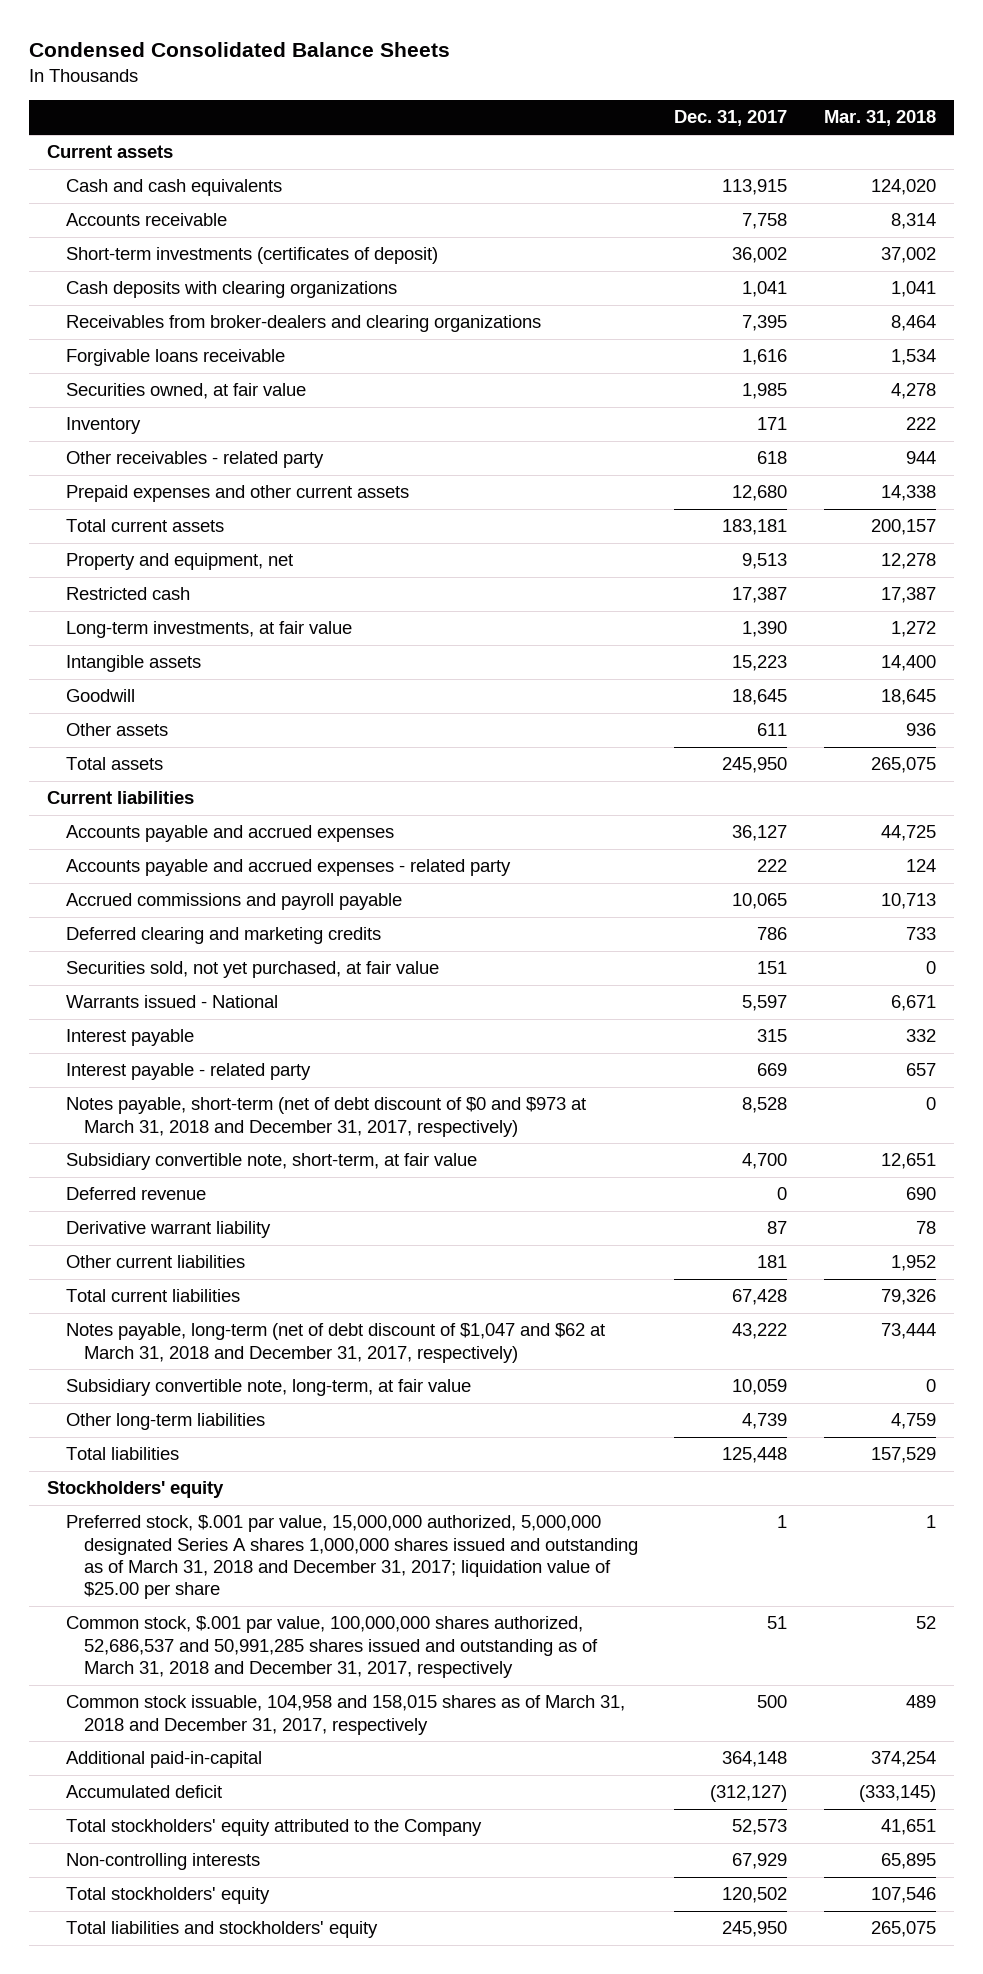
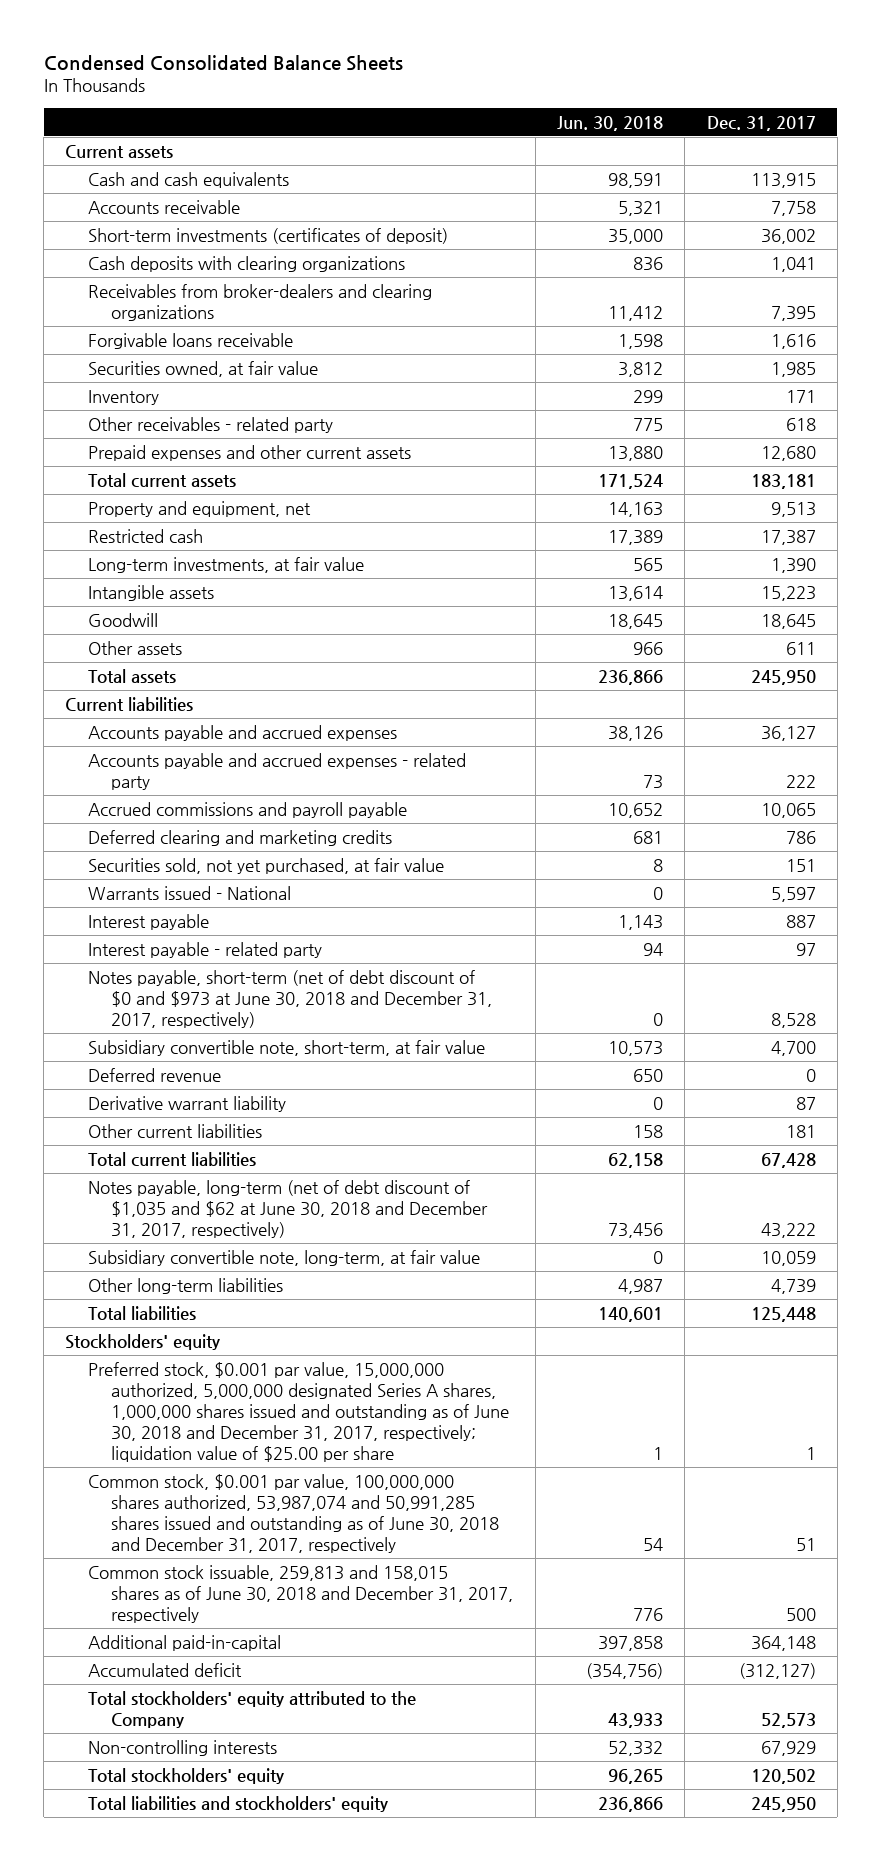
[823,110,936,127] Mar. 31, 2018 -> none
none -> [556,115,663,131] Jun. 30, 2018
[757,1029,788,1043] 315 -> [785,914,816,928] 887
[757,1063,788,1077] 669 -> [795,942,816,956] 97
[65,1097,586,1137] Notes payable, short-term (net of debt discount of $0 and $973 at March 31, 2018 and December 31, 2017, respectively) -> [88,969,493,1028] Notes payable, short-term (net of debt discount of $0 and $973 at June 30, 2018 and December 31, 2017, respectively)
[65,1323,605,1363] Notes payable, long-term (net of debt discount of $1,047 and $62 at March 31, 2018 and December 31, 2017, respectively) -> [88,1179,489,1238] Notes payable, long-term (net of debt discount of $1,035 and $62 at June 30, 2018 and December 31, 2017, respectively)
[65,1515,639,1600] Preferred stock, $.001 par value, 15,000,000 authorized, 5,000,000 designated Series A shares 1,000,000 shares issued and outstanding as of March 31, 2018 and December 31, 2017; liquidation value of $25.00 per share -> [88,1361,510,1462] Preferred stock, $0.001 par value, 15,000,000 authorized, 5,000,000 designated Series A shares, 1,000,000 shares issued and outstanding as of June 30, 2018 and December 31, 2017, respectively; liquidation value of $25.00 per share
[65,1616,599,1679] Common stock, $.001 par value, 100,000,000 shares authorized, 52,686,537 and 50,991,285 shares issued and outstanding as of March 31, 2018 and December 31, 2017, respectively -> [88,1473,500,1553] Common stock, $0.001 par value, 100,000,000 shares authorized, 53,987,074 and 50,991,285 shares issued and outstanding as of June 30, 2018 and December 31, 2017, respectively
[65,1695,625,1735] Common stock issuable, 104,958 and 158,015 shares as of March 31, 2018 and December 31, 2017, respectively -> [88,1564,514,1623] Common stock issuable, 259,813 and 158,015 shares as of June 30, 2018 and December 31, 2017, respectively

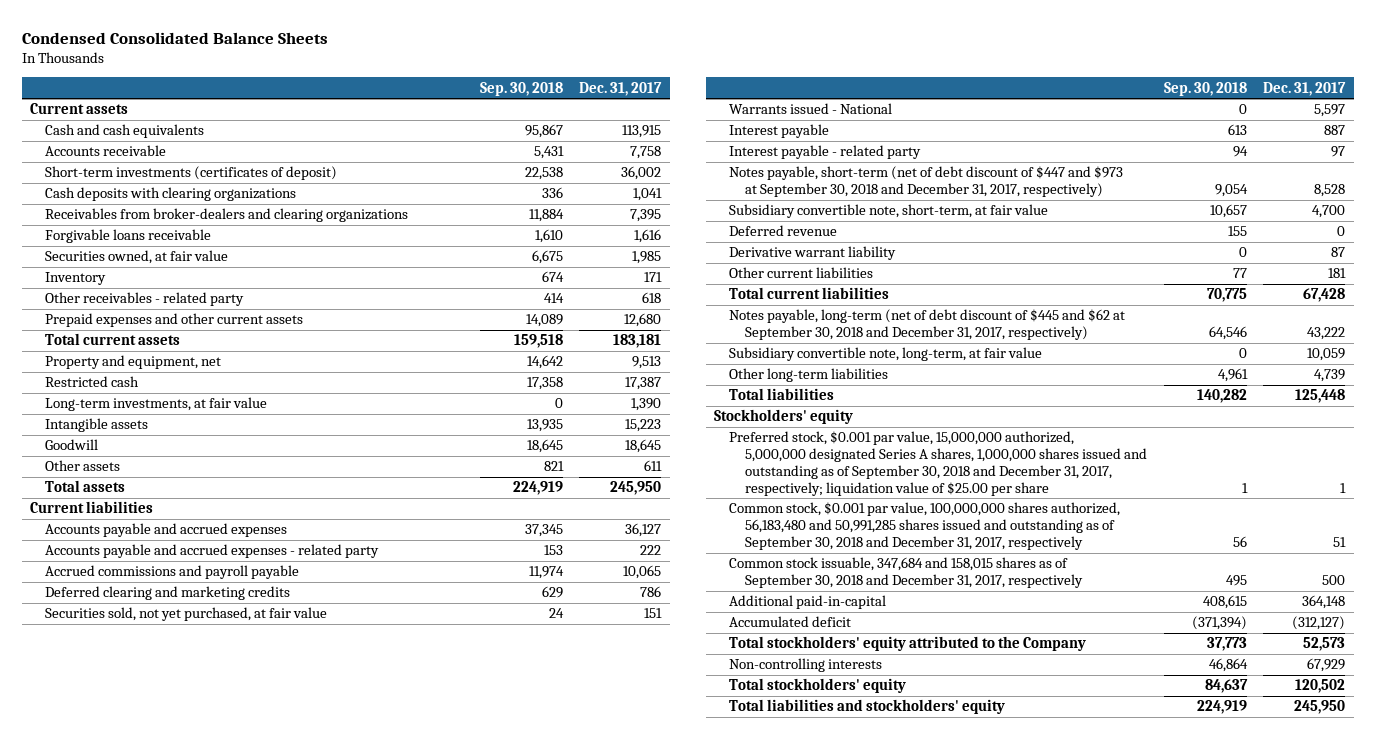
[556,115,663,131] Jun. 30, 2018 -> none
none -> [479,81,563,96] Sep. 30, 2018
[88,969,493,1028] Notes payable, short-term (net of debt discount of $0 and $973 at June 30, 2018 and December 31, 2017, respectively) -> [729,166,1124,198] Notes payable, short-term (net of debt discount of $447 and $973 at September 30, 2018 and December 31, 2017, respectively)
[88,1179,489,1238] Notes payable, long-term (net of debt discount of $1,035 and $62 at June 30, 2018 and December 31, 2017, respectively) -> [729,309,1126,341] Notes payable, long-term (net of debt discount of $445 and $62 at September 30, 2018 and December 31, 2017, respectively)
[88,1361,510,1462] Preferred stock, $0.001 par value, 15,000,000 authorized, 5,000,000 designated Series A shares, 1,000,000 shares issued and outstanding as of June 30, 2018 and December 31, 2017, respectively; liquidation value of $25.00 per share -> [729,431,1147,496] Preferred stock, $0.001 par value, 15,000,000 authorized, 5,000,000 designated Series A shares, 1,000,000 shares issued and outstanding as of September 30, 2018 and December 31, 2017, respectively; liquidation value of $25.00 per share
[88,1473,500,1553] Common stock, $0.001 par value, 100,000,000 shares authorized, 53,987,074 and 50,991,285 shares issued and outstanding as of June 30, 2018 and December 31, 2017, respectively -> [729,502,1121,550] Common stock, $0.001 par value, 100,000,000 shares authorized, 56,183,480 and 50,991,285 shares issued and outstanding as of September 30, 2018 and December 31, 2017, respectively
[88,1564,514,1623] Common stock issuable, 259,813 and 158,015 shares as of June 30, 2018 and December 31, 2017, respectively -> [729,557,1083,589] Common stock issuable, 347,684 and 158,015 shares as of September 30, 2018 and December 31, 2017, respectively

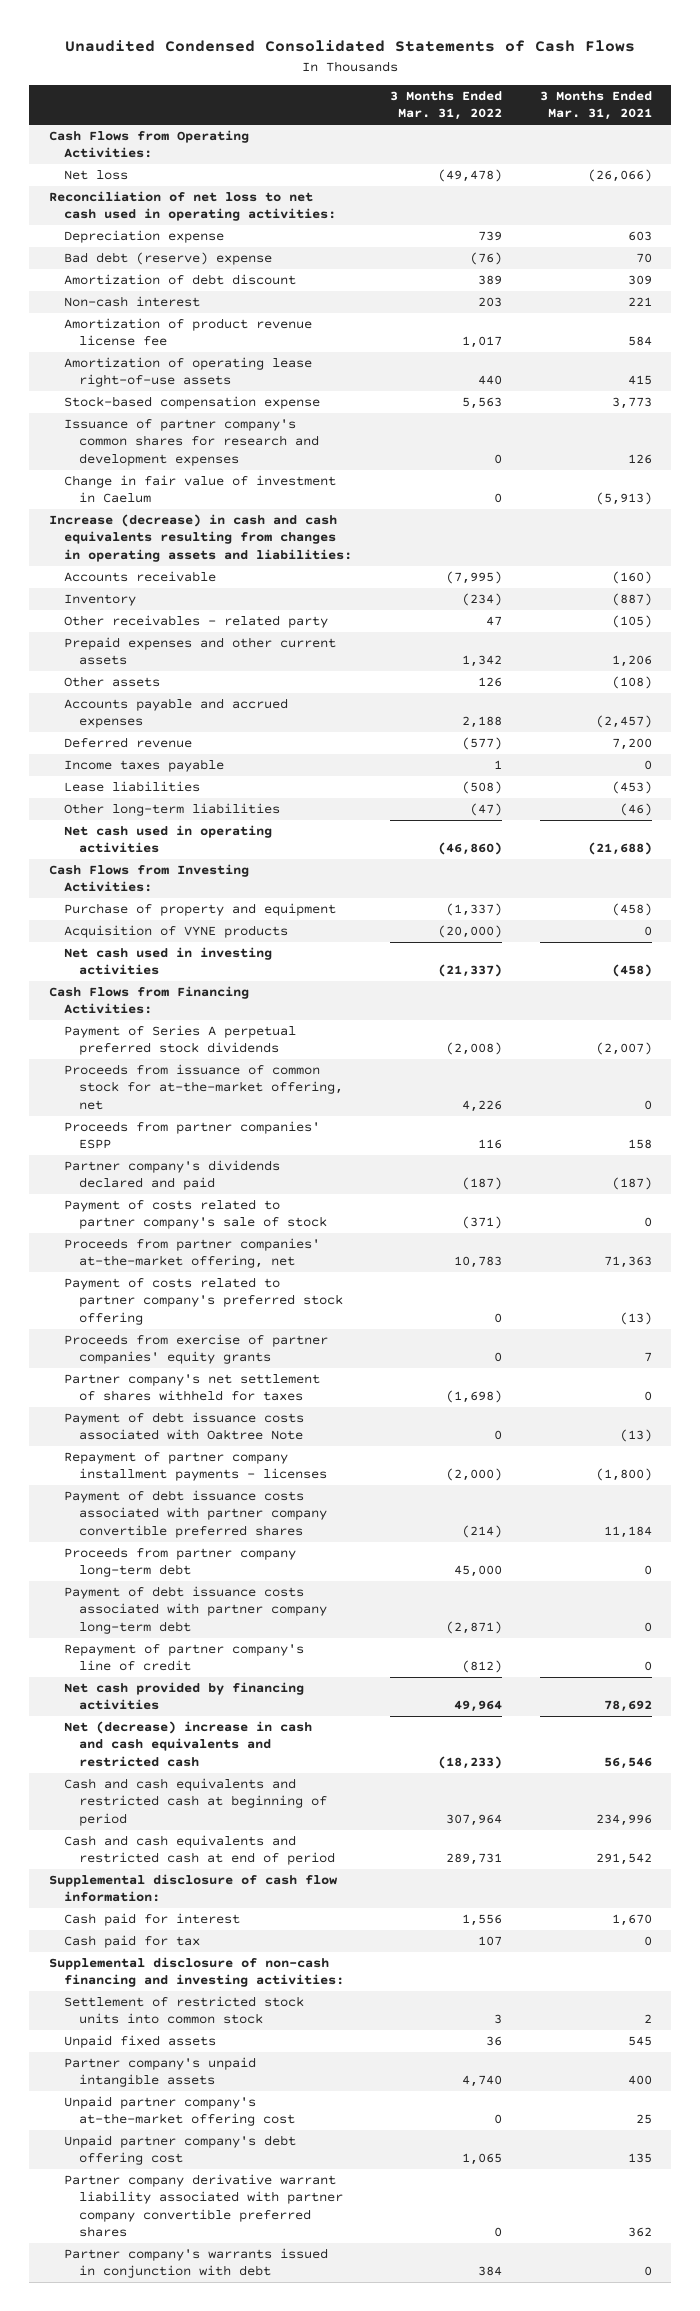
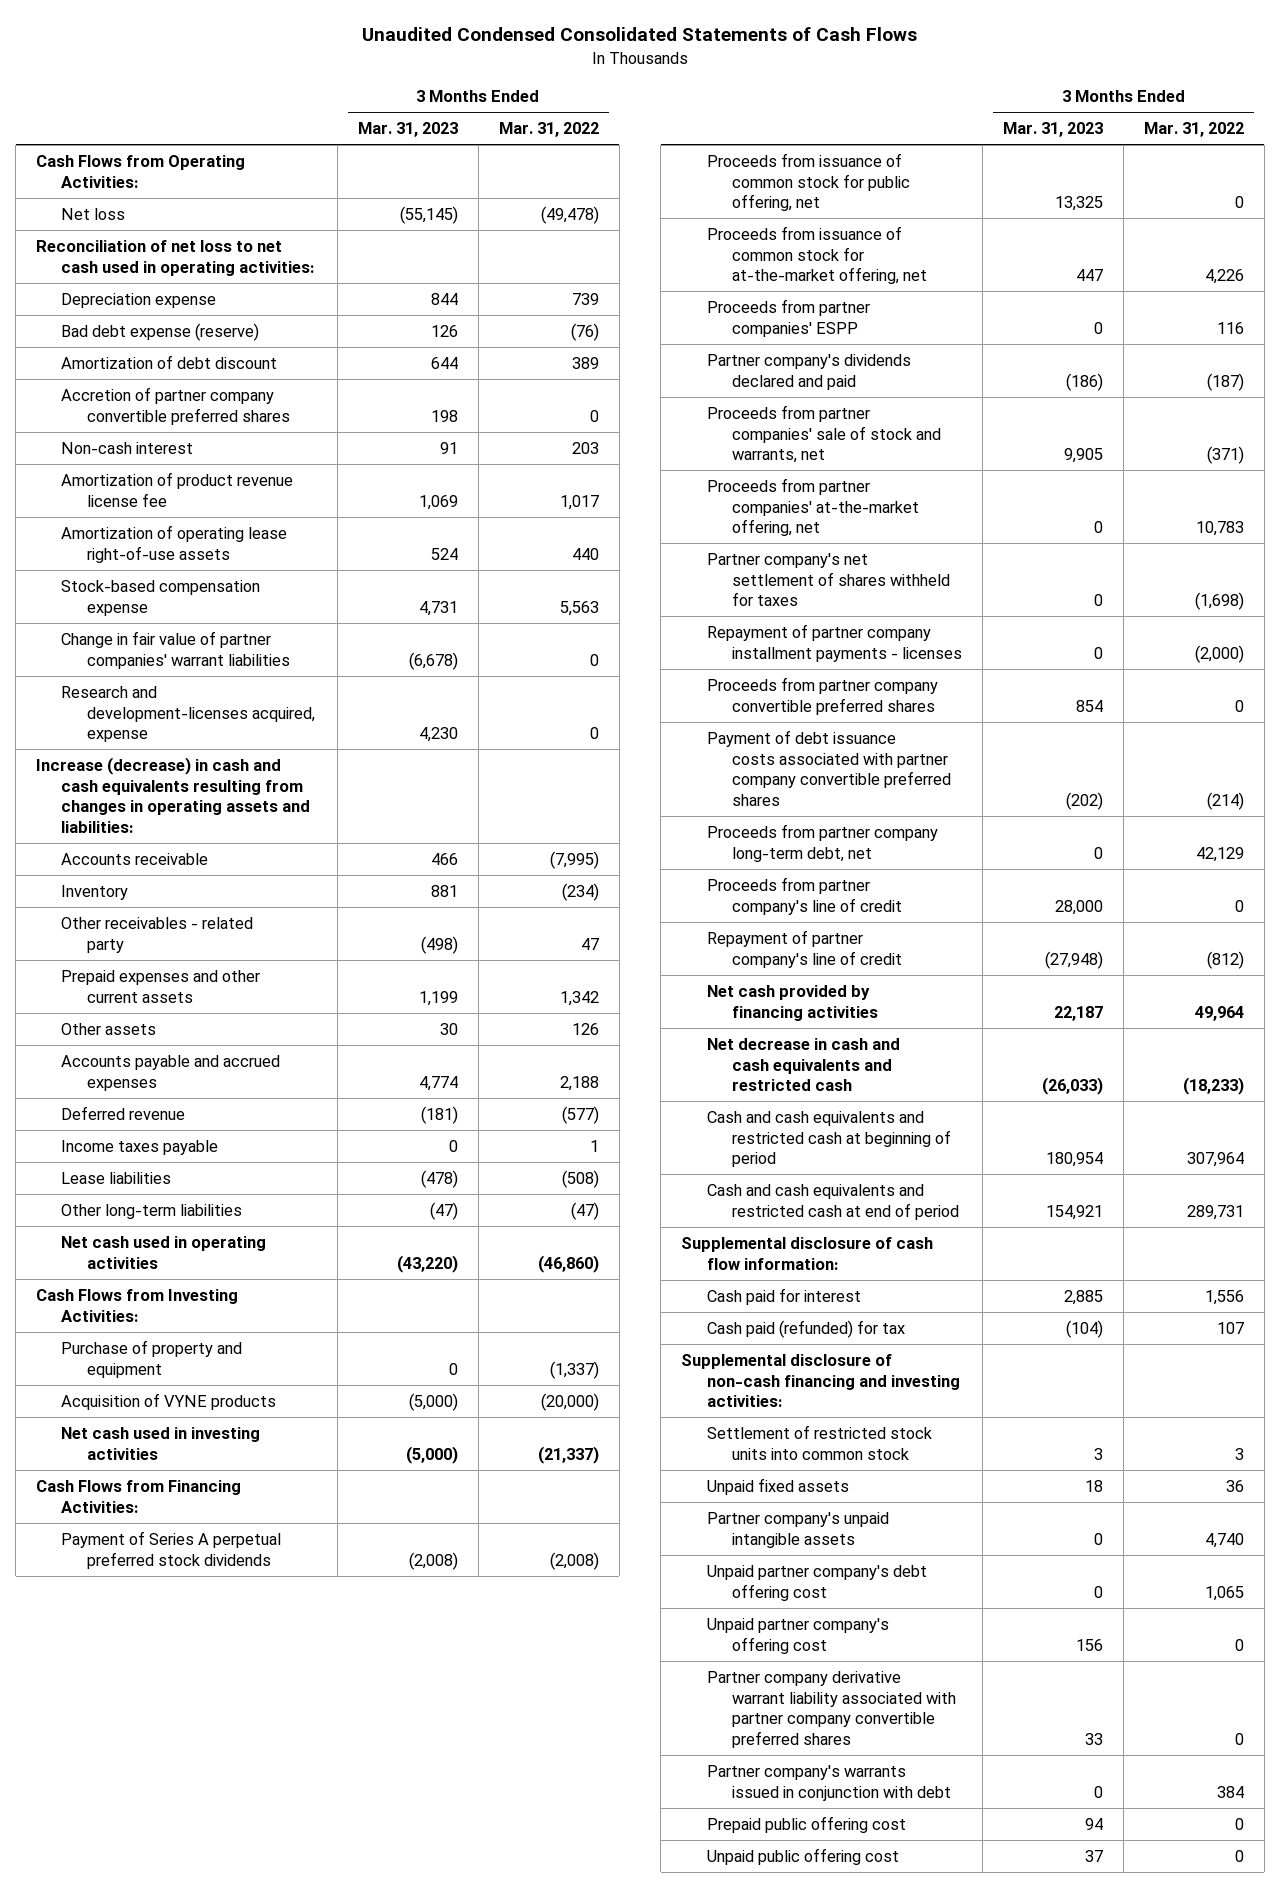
[539,91,652,121] 3 Months Ended Mar. 31, 2021 -> none
none -> [357,122,458,138] Mar. 31, 2023
[63,252,272,266] Bad debt (reserve) expense -> [61,322,260,341] Bad debt expense (reserve)
none -> [61,386,290,425] Accretion of partner company convertible preferred shares
[63,419,319,466] Issuance of partner company's common shares for research and development expenses -> none
[63,475,336,504] Change in fair value of investment in Caelum -> none
none -> [61,630,290,669] Change in fair value of partner companies' warrant liabilities
none -> [61,685,315,743] Research and development-licenses acquired, expense
none -> [706,152,911,212] Proceeds from issuance of common stock for public offering, net
[63,1199,327,1230] Payment of costs related to partner company's sale of stock -> [706,404,942,464] Proceeds from partner companies' sale of stock and warrants, net
[63,1277,343,1325] Payment of costs related to partner company's preferred stock offering -> none
[63,1334,328,1365] Proceeds from exercise of partner companies' equity grants -> none
[63,1412,304,1441] Payment of debt issuance costs associated with Oaktree Note -> none
none -> [706,676,938,715] Proceeds from partner company convertible preferred shares
[63,1586,327,1634] Payment of debt issuance costs associated with partner company long-term debt -> none
none -> [706,823,938,862] Proceeds from partner company long-term debt, net
[63,1547,296,1578] Proceeds from partner company long-term debt -> [706,876,903,915] Proceeds from partner company's line of credit
[453,1565,502,1578] 45,000 -> [1234,899,1244,912] 0
[63,1721,312,1767] Net (decrease) increase in cash and cash equivalents and restricted cash -> [706,1037,900,1092] Net decrease in cash and cash equivalents and restricted cash
[63,1935,200,1949] Cash paid for tax -> [706,1319,905,1338] Cash paid (refunded) for tax
[63,2096,295,2127] Unpaid partner company's at-the-market offering cost -> none
none -> [706,1617,889,1654] Unpaid partner company's offering cost
none -> [706,1815,906,1833] Prepaid public offering cost
none -> [706,1847,899,1865] Unpaid public offering cost

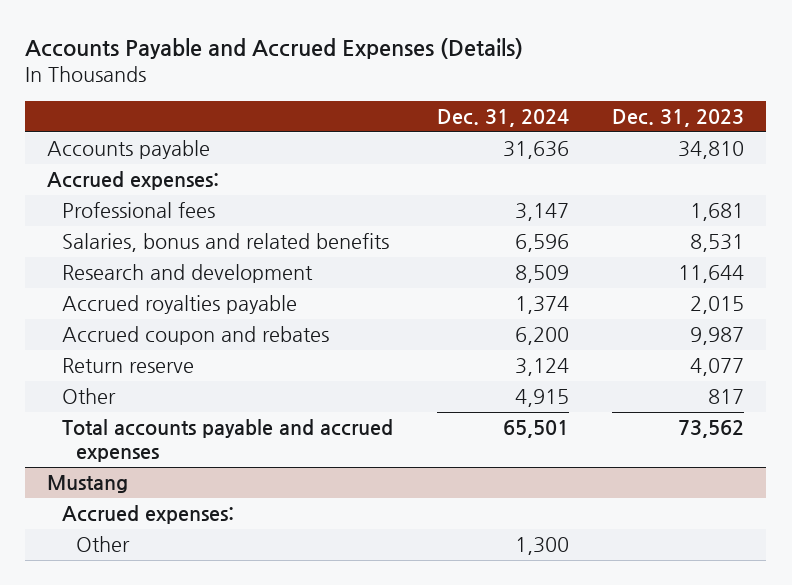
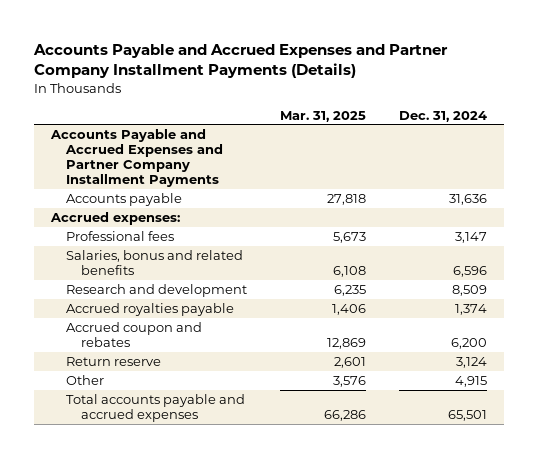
[25,38,524,60] Accounts Payable and Accrued Expenses (Details) -> [33,43,449,78] Accounts Payable and Accrued Expenses and Partner Company Installment Payments (Details)
[612,108,745,127] Dec. 31, 2023 -> none
none -> [280,110,367,122] Mar. 31, 2025
none -> [49,128,223,188] Accounts Payable and Accrued Expenses and Partner Company Installment Payments
[47,475,129,494] Mustang -> none
[61,505,234,525] Accrued expenses: -> none
[76,536,131,553] Other -> none

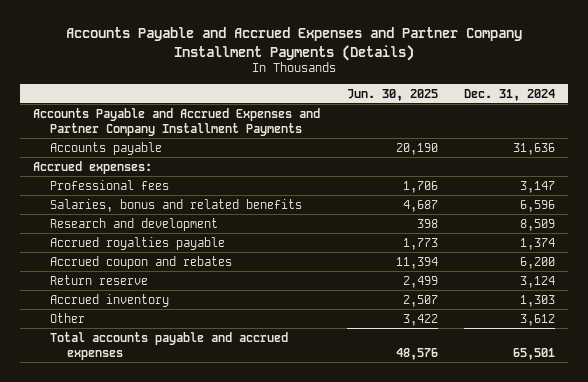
[280,110,367,122] Mar. 31, 2025 -> none
none -> [346,88,438,101] Jun. 30, 2025
none -> [50,293,170,307] Accrued inventory
[455,375,488,387] 4,915 -> [519,313,555,326] 3,612

